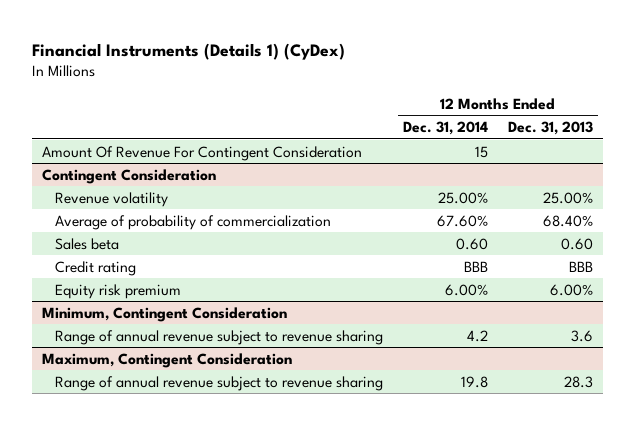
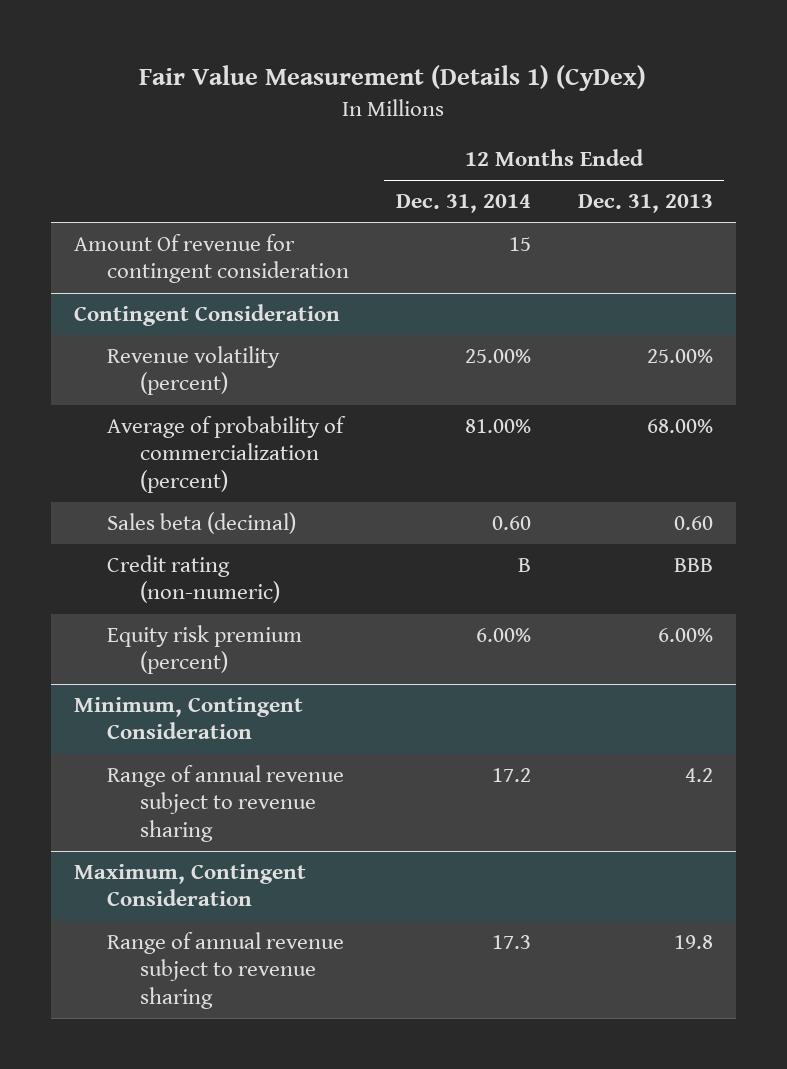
[31,42,345,60] Financial Instruments (Details 1) (CyDex) -> [139,65,647,92] Fair Value Measurement (Details 1) (CyDex)
[41,145,362,161] Amount Of Revenue For Contingent Consideration -> [74,234,350,284] Amount Of revenue for contingent consideration
[55,191,169,207] Revenue volatility -> [107,346,281,396] Revenue volatility (percent)
[55,214,332,230] Average of probability of commercialization -> [107,416,347,493] Average of probability of commercialization (percent)
[437,214,489,227] 67.60% -> [464,419,531,434] 81.00%
[543,214,594,227] 68.40% -> [646,419,713,434] 68.00%
[55,237,120,250] Sales beta -> [107,512,297,535] Sales beta (decimal)
[55,260,137,276] Credit rating -> [107,555,281,604] Credit rating (non-numeric)
[464,260,489,272] BBB -> [517,558,531,573] B
[55,283,182,299] Equity risk premium -> [107,625,303,675] Equity risk premium (percent)
[467,329,489,342] 4.2 -> [491,768,531,783] 17.2
[571,329,594,342] 3.6 -> [684,768,713,783] 4.2
[461,375,489,388] 19.8 -> [491,935,531,950] 17.3
[564,375,594,388] 28.3 -> [673,935,713,950] 19.8

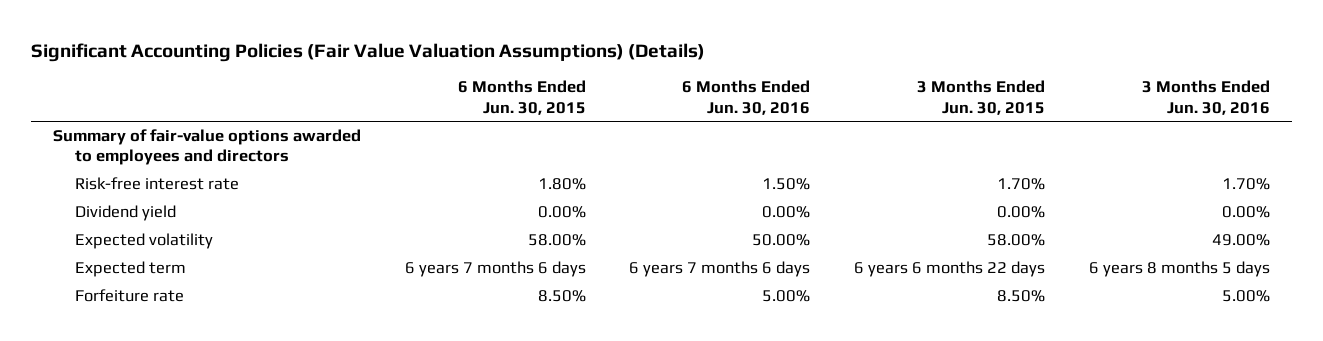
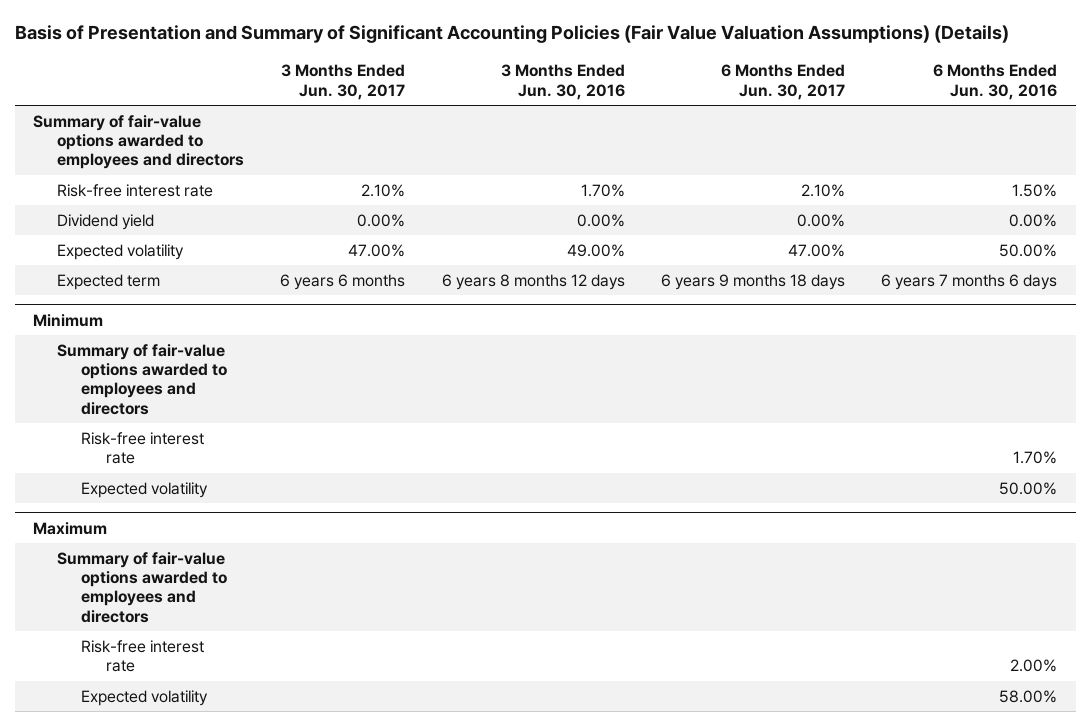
[31,42,706,62] Significant Accounting Policies (Fair Value Valuation Assumptions) (Details) -> [14,25,1009,44] Basis of Presentation and Summary of Significant Accounting Policies (Fair Value Valuation Assumptions) (Details)
[457,80,586,115] 6 Months Ended Jun. 30, 2015 -> none
[917,80,1046,115] 3 Months Ended Jun. 30, 2015 -> none
none -> [281,64,406,100] 3 Months Ended Jun. 30, 2017
none -> [721,64,846,100] 6 Months Ended Jun. 30, 2017
[75,289,185,303] Forfeiture rate -> none
[1088,261,1270,278] 6 years 8 months 5 days -> [441,273,625,290] 6 years 8 months 12 days
none -> [32,313,103,327] Minimum
none -> [57,343,228,415] Summary of fair-value options awarded to employees and directors
none -> [81,431,205,465] Risk-free interest rate
none -> [81,481,209,498] Expected volatility
none -> [32,521,107,535] Maximum
none -> [57,551,228,623] Summary of fair-value options awarded to employees and directors
none -> [81,639,205,673] Risk-free interest rate
none -> [81,689,209,706] Expected volatility

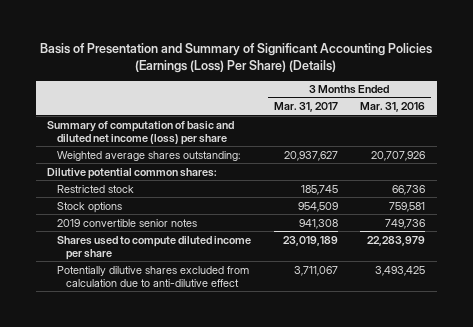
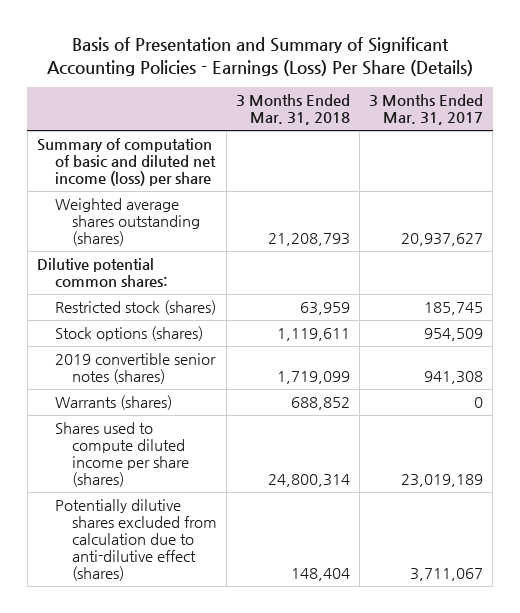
[40,42,433,73] Basis of Presentation and Summary of Significant Accounting Policies (Earnings (Loss) Per Share) (Details) -> [47,37,474,76] Basis of Presentation and Summary of Significant Accounting Policies - Earnings (Loss) Per Share (Details)
[360,102,426,113] Mar. 31, 2016 -> none
none -> [236,94,351,126] 3 Months Ended Mar. 31, 2018
[56,150,240,161] Weighted average shares outstanding: -> [54,198,201,246] Weighted average shares outstanding (shares)
[56,184,134,193] Restricted stock -> [54,300,216,316] Restricted stock (shares)
[56,201,122,213] Stock options -> [54,326,203,342] Stock options (shares)
[56,218,197,227] 2019 convertible senior notes -> [54,353,216,385] 2019 convertible senior notes (shares)
none -> [54,395,172,411] Warrants (shares)
[56,235,251,260] Shares used to compute diluted income per share -> [54,422,190,487] Shares used to compute diluted income per share (shares)
[56,265,249,287] Potentially dilutive shares excluded from calculation due to anti-dilutive effect -> [54,499,218,581] Potentially dilutive shares excluded from calculation due to anti-dilutive effect (shares)

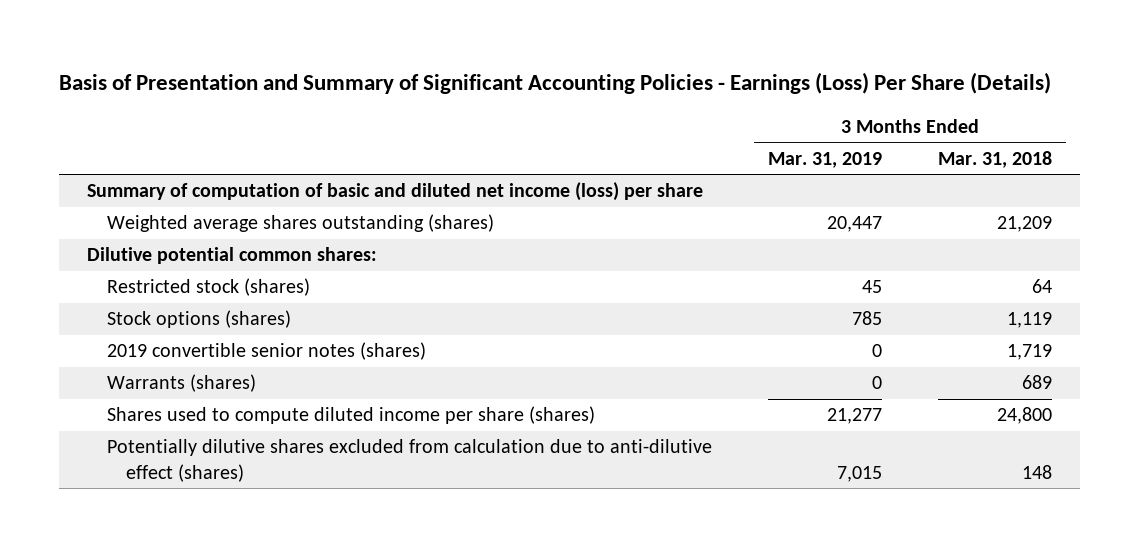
[369,94,484,126] 3 Months Ended Mar. 31, 2017 -> none
none -> [767,151,882,168] Mar. 31, 2019
[268,232,351,246] 21,208,793 -> [997,216,1053,233] 21,209
[300,302,351,316] 63,959 -> [1032,279,1053,294] 64
[277,328,351,342] 1,119,611 -> [1007,312,1053,329] 1,119
[277,371,351,385] 1,719,099 -> [1007,344,1053,361] 1,719
[291,397,351,411] 688,852 -> [1022,375,1053,390] 689
[268,473,351,487] 24,800,314 -> [997,407,1053,425] 24,800
[291,567,351,581] 148,404 -> [1022,464,1053,479] 148

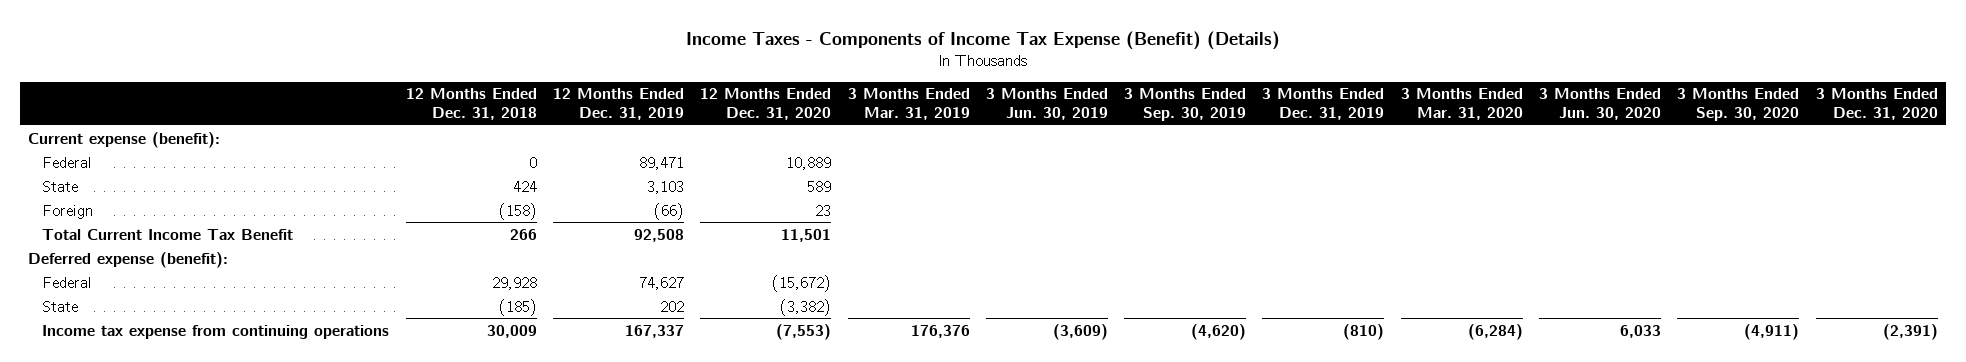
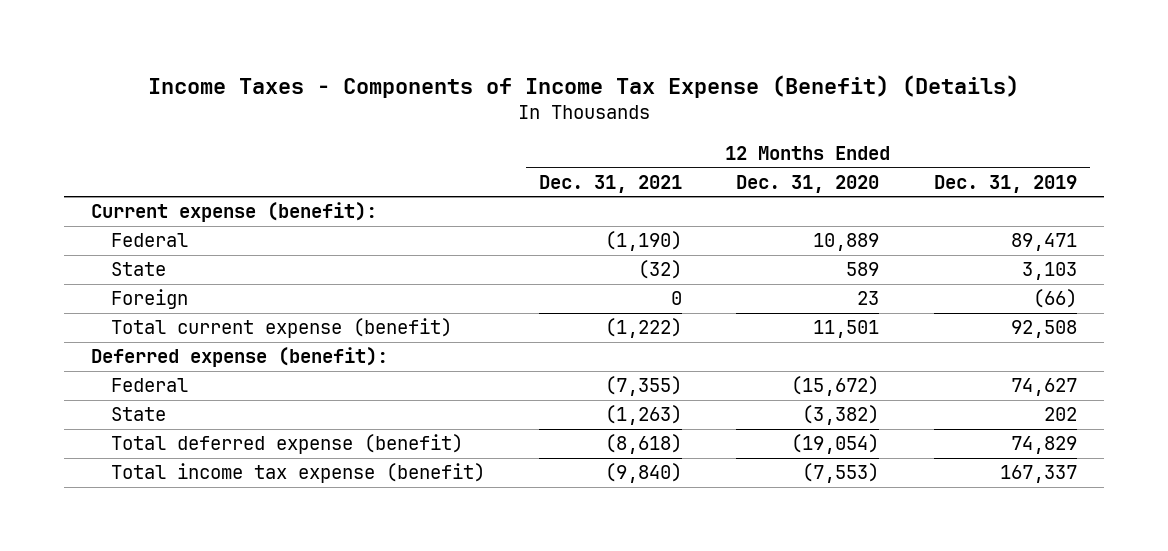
[405,88,537,120] 12 Months Ended Dec. 31, 2018 -> none
[847,88,970,120] 3 Months Ended Mar. 31, 2019 -> none
[985,88,1108,120] 3 Months Ended Jun. 30, 2019 -> none
[1124,88,1247,121] 3 Months Ended Sep. 30, 2019 -> none
[1262,88,1385,120] 3 Months Ended Dec. 31, 2019 -> none
[1400,88,1523,120] 3 Months Ended Mar. 31, 2020 -> none
[1539,88,1662,120] 3 Months Ended Jun. 30, 2020 -> none
[1677,88,1800,121] 3 Months Ended Sep. 30, 2020 -> none
[1815,88,1938,120] 3 Months Ended Dec. 31, 2020 -> none
none -> [539,174,683,193] Dec. 31, 2021
[42,228,294,240] Total Current Income Tax Benefit -> [111,318,453,339] Total current expense (benefit)
none -> [111,434,464,455] Total deferred expense (benefit)
[42,324,390,339] Income tax expense from continuing operations -> [111,463,486,484] Total income tax expense (benefit)

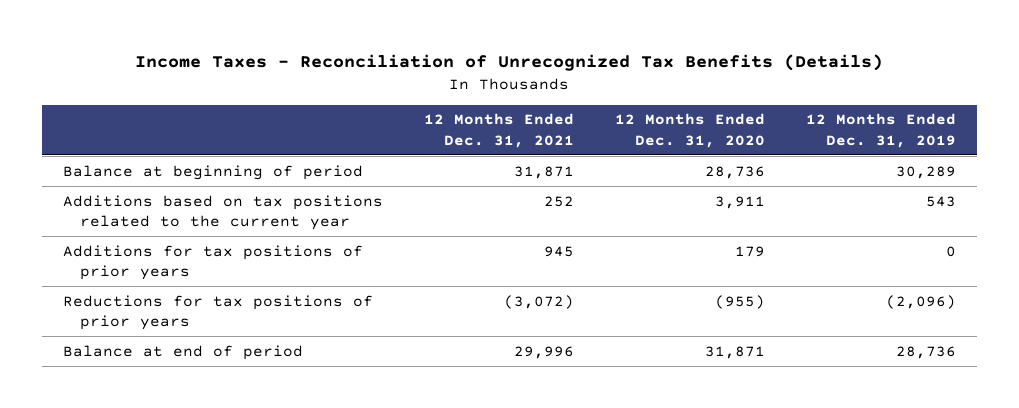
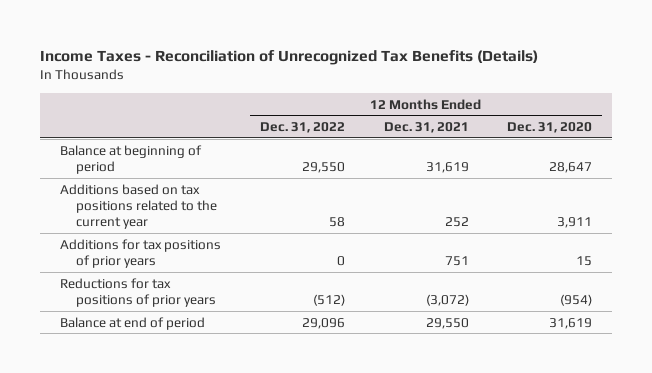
[806,113,957,148] 12 Months Ended Dec. 31, 2019 -> none
none -> [259,122,345,134] Dec. 31, 2022
[513,165,574,179] 31,871 -> [425,161,469,173] 31,619
[705,165,766,179] 28,736 -> [549,161,593,173] 28,647
[543,245,574,257] 945 -> [444,255,469,266] 751
[735,245,766,257] 179 -> [576,255,593,266] 15
[715,294,766,309] (955) -> [560,293,593,306] (954)
[513,345,574,359] 29,996 -> [425,317,469,329] 29,550
[705,345,766,359] 31,871 -> [549,317,593,329] 31,619

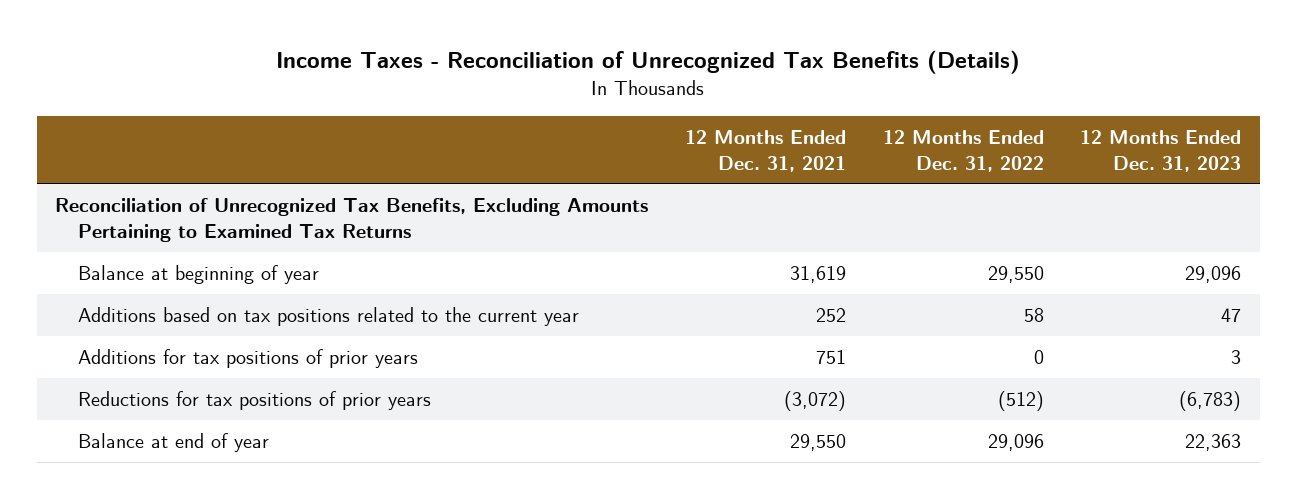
[507,122,593,134] Dec. 31, 2020 -> none
none -> [1080,129,1242,172] 12 Months Ended Dec. 31, 2023
none -> [55,197,649,243] Reconciliation of Unrecognized Tax Benefits, Excluding Amounts Pertaining to Examined Tax Returns
[59,144,202,174] Balance at beginning of period -> [77,264,319,284] Balance at beginning of year
[59,316,205,330] Balance at end of period -> [77,432,269,452] Balance at end of year

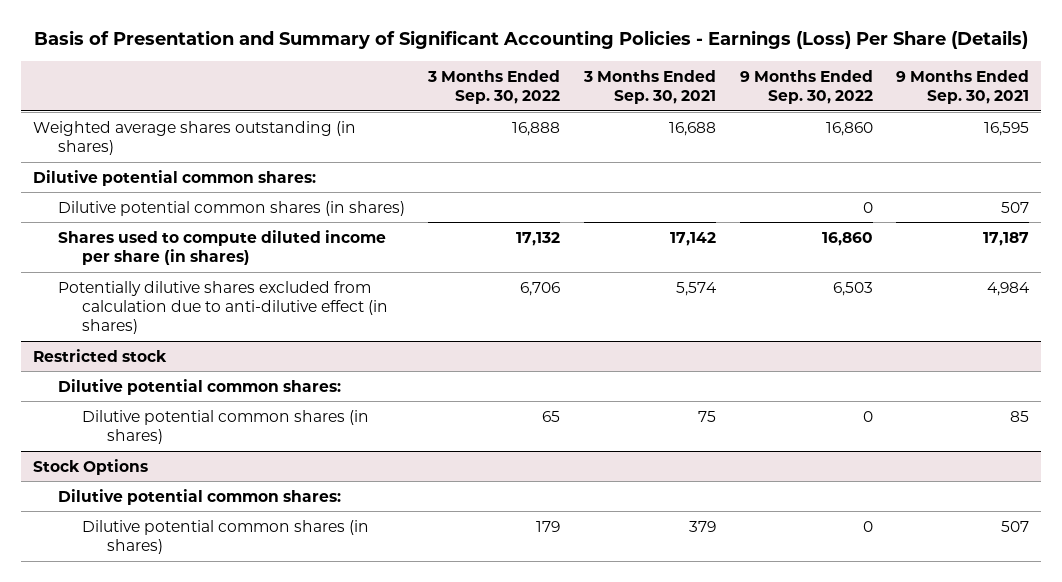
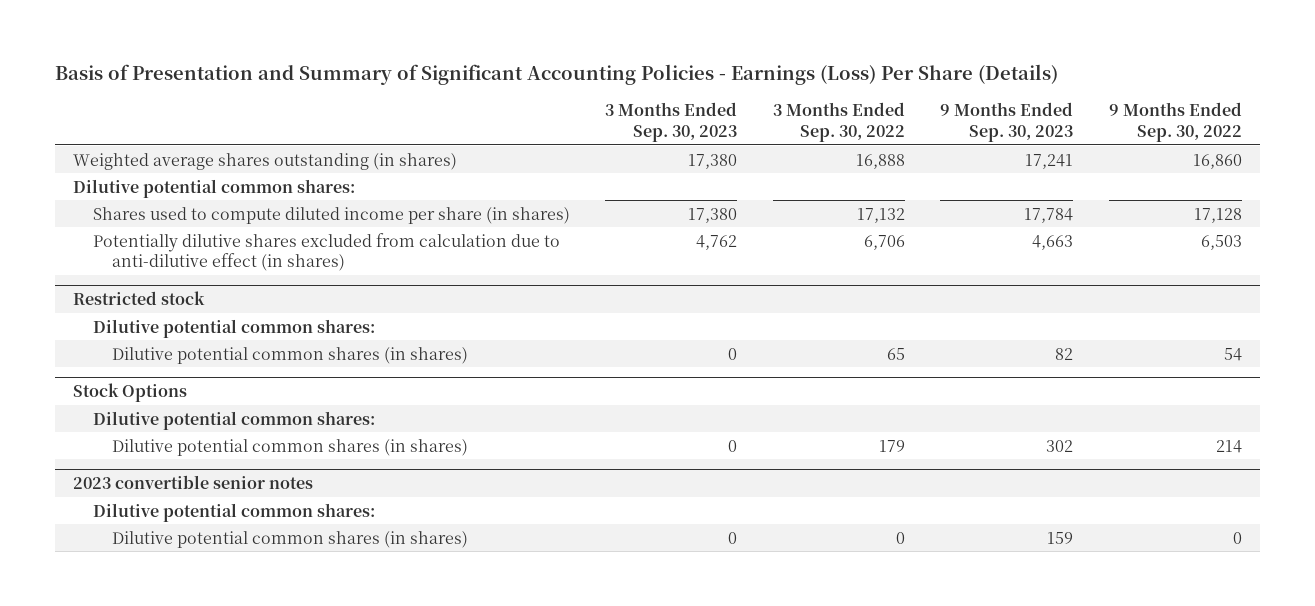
[583,69,717,104] 3 Months Ended Sep. 30, 2021 -> none
[896,69,1030,104] 9 Months Ended Sep. 30, 2021 -> none
none -> [605,102,738,142] 3 Months Ended Sep. 30, 2023
none -> [940,102,1074,142] 9 Months Ended Sep. 30, 2023
[57,200,405,216] Dilutive potential common shares (in shares) -> none
[821,231,873,246] 16,860 -> [1194,207,1243,223] 17,128
[862,410,873,422] 0 -> [1224,347,1243,361] 54
[862,520,873,532] 0 -> [1216,439,1243,453] 214
none -> [73,474,314,489] 2023 convertible senior notes
none -> [92,502,375,522] Dilutive potential common shares:
none -> [111,530,468,548] Dilutive potential common shares (in shares)

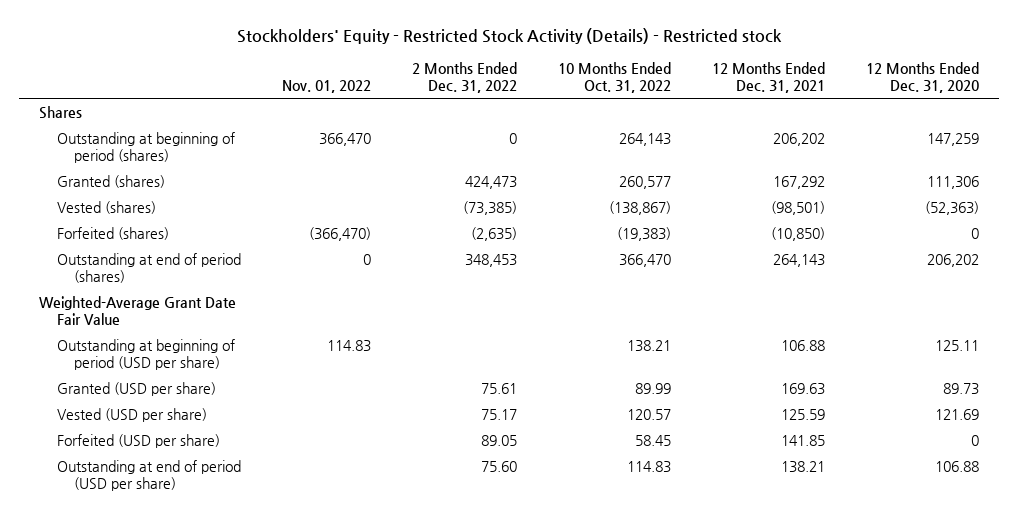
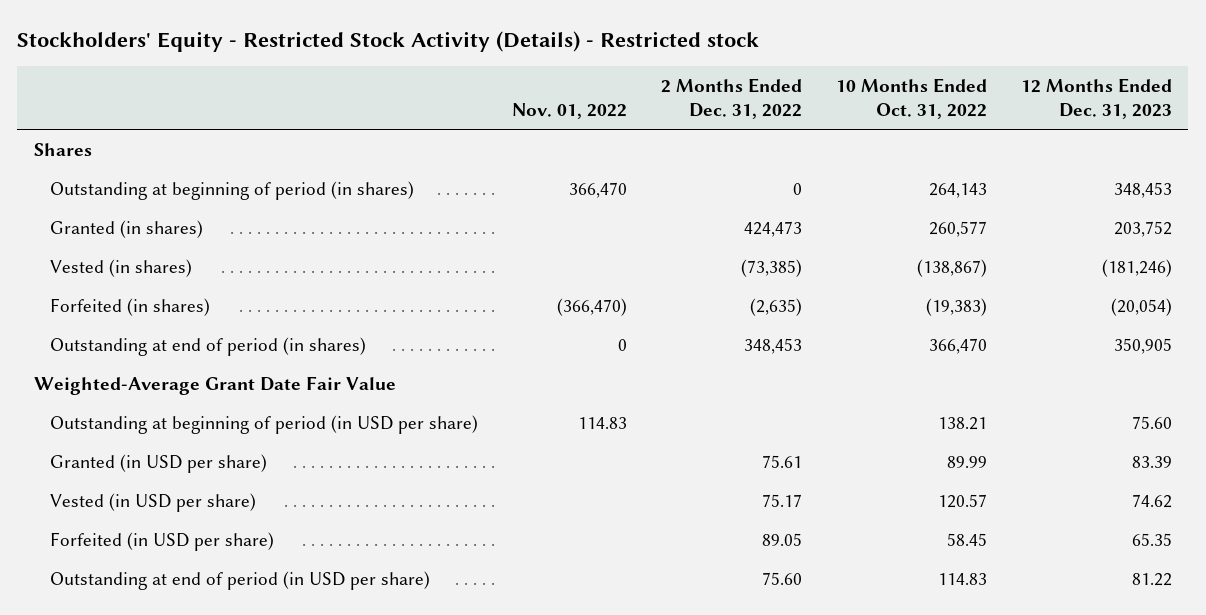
[711,61,825,93] 12 Months Ended Dec. 31, 2021 -> none
[865,61,979,93] 12 Months Ended Dec. 31, 2020 -> none
none -> [1020,77,1172,119] 12 Months Ended Dec. 31, 2023
[56,132,235,164] Outstanding at beginning of period (shares) -> [50,180,415,200] Outstanding at beginning of period (in shares)
[56,175,165,189] Granted (shares) -> [50,219,204,238] Granted (in shares)
[56,201,156,215] Vested (shares) -> [50,258,193,277] Vested (in shares)
[56,227,169,241] Forfeited (shares) -> [50,297,211,316] Forfeited (in shares)
[56,253,241,284] Outstanding at end of period (shares) -> [50,336,367,356] Outstanding at end of period (in shares)
[56,339,235,371] Outstanding at beginning of period (USD per share) -> [50,414,479,434] Outstanding at beginning of period (in USD per share)
[56,382,216,397] Granted (USD per share) -> [50,453,268,473] Granted (in USD per share)
[56,408,207,423] Vested (USD per share) -> [50,492,257,512] Vested (in USD per share)
[56,434,220,449] Forfeited (USD per share) -> [50,531,275,551] Forfeited (in USD per share)
[56,460,241,492] Outstanding at end of period (USD per share) -> [50,570,431,590] Outstanding at end of period (in USD per share)

